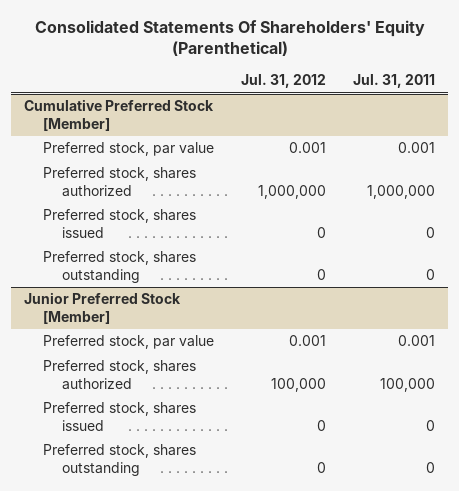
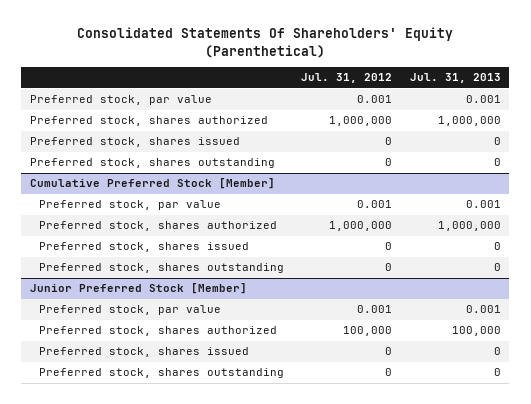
[352,74,435,89] Jul. 31, 2011 -> none
none -> [409,73,501,84] Jul. 31, 2013
none -> [29,95,212,106] Preferred stock, par value
none -> [29,116,268,127] Preferred stock, shares authorized
none -> [29,137,240,148] Preferred stock, shares issued
none -> [29,158,275,169] Preferred stock, shares outstanding

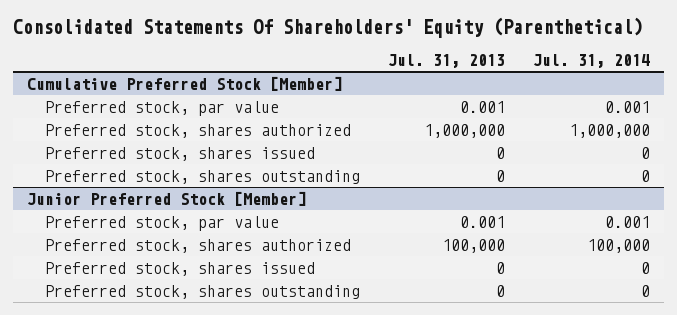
[301,73,393,84] Jul. 31, 2012 -> none
none -> [532,53,650,68] Jul. 31, 2014
[29,95,212,106] Preferred stock, par value -> none
[29,116,268,127] Preferred stock, shares authorized -> none
[29,137,240,148] Preferred stock, shares issued -> none
[29,158,275,169] Preferred stock, shares outstanding -> none

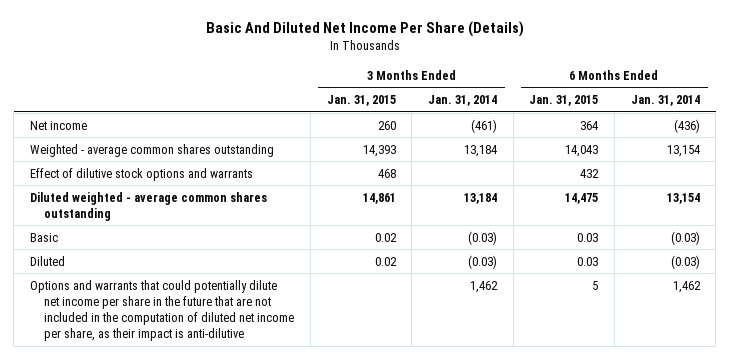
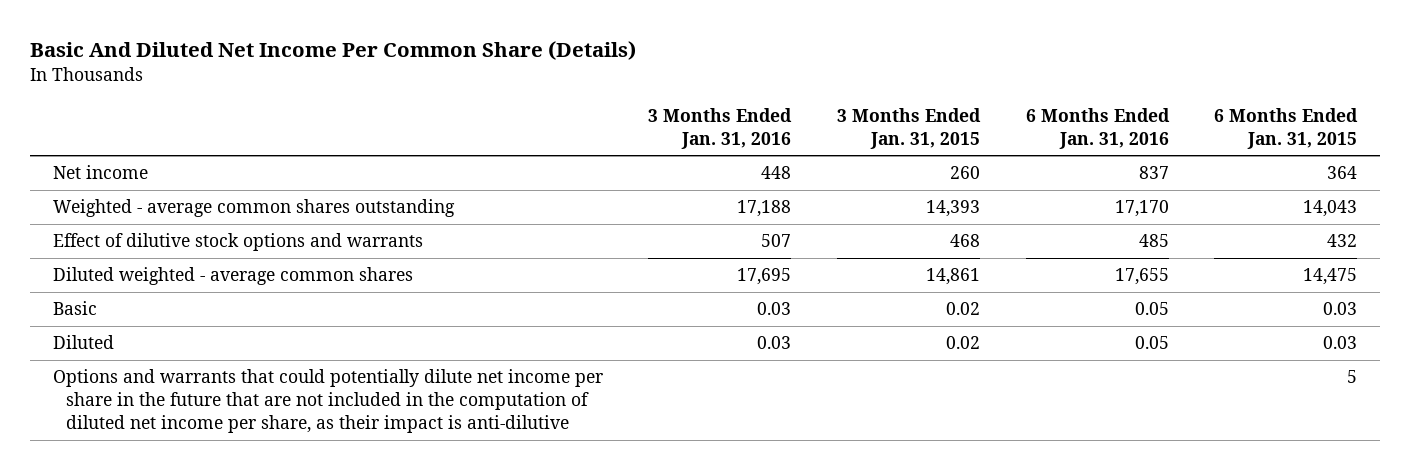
[205,21,524,38] Basic And Diluted Net Income Per Share (Details) -> [29,41,636,61] Basic And Diluted Net Income Per Common Share (Details)
[427,94,497,106] Jan. 31, 2014 -> none
[630,94,700,106] Jan. 31, 2014 -> none
none -> [648,107,793,149] 3 Months Ended Jan. 31, 2016
none -> [1025,107,1170,149] 6 Months Ended Jan. 31, 2016
[29,191,267,221] Diluted weighted - average common shares outstanding -> [52,267,413,286] Diluted weighted - average common shares

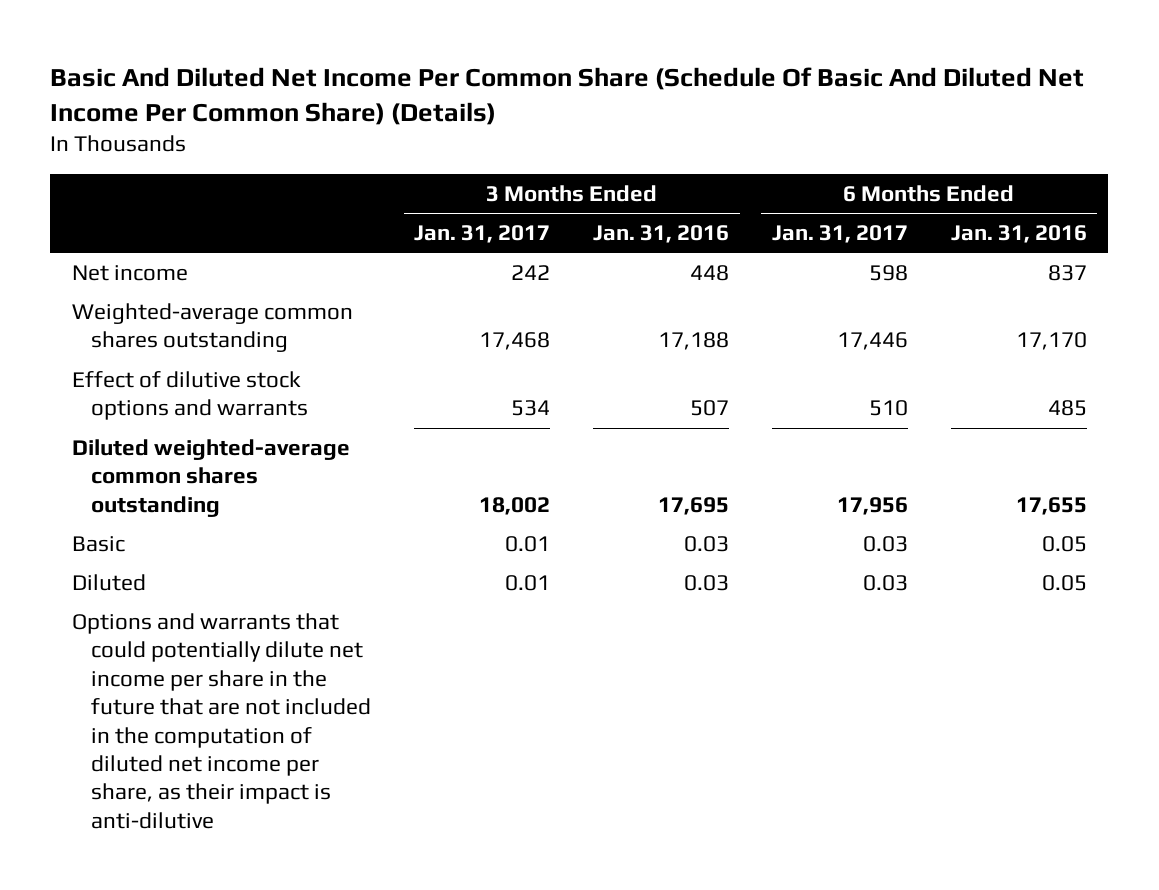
[29,41,636,61] Basic And Diluted Net Income Per Common Share (Details) -> [50,66,1085,125] Basic And Diluted Net Income Per Common Share (Schedule Of Basic And Diluted Net Income Per Common Share) (Details)
[836,107,981,149] 3 Months Ended Jan. 31, 2015 -> none
[1214,107,1359,149] 6 Months Ended Jan. 31, 2015 -> none
none -> [414,225,551,244] Jan. 31, 2017
none -> [771,225,908,244] Jan. 31, 2017
[52,199,455,218] Weighted - average common shares outstanding -> [71,302,353,353] Weighted-average common shares outstanding
[52,267,413,286] Diluted weighted - average common shares -> [71,438,350,517] Diluted weighted-average common shares outstanding

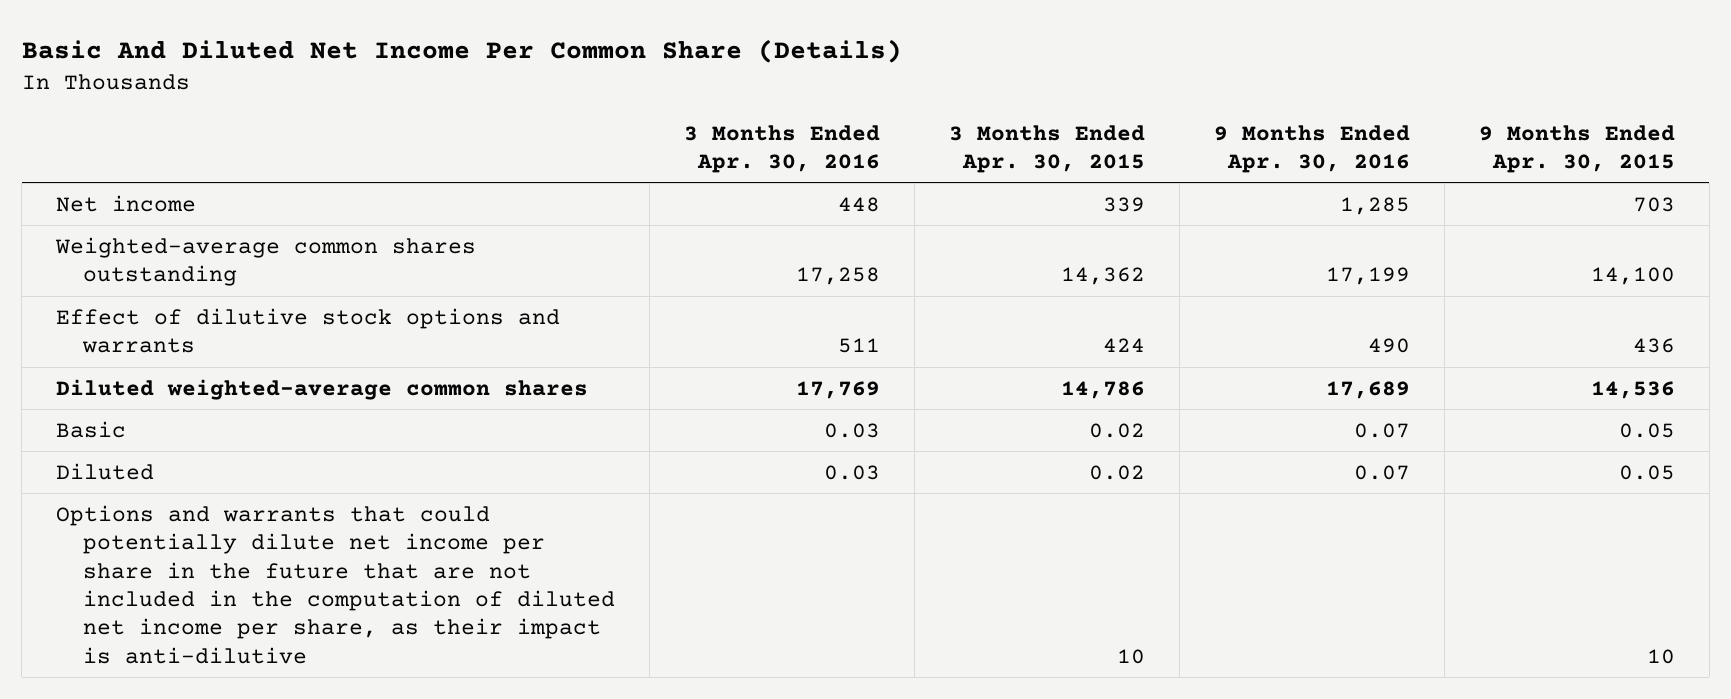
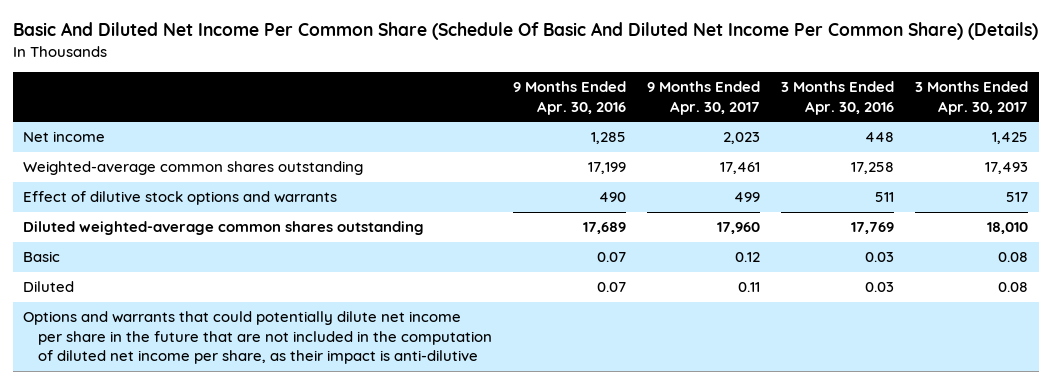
[21,38,902,63] Basic And Diluted Net Income Per Common Share (Details) -> [12,22,1038,41] Basic And Diluted Net Income Per Common Share (Schedule Of Basic And Diluted Net Income Per Common Share) (Details)
[949,124,1146,173] 3 Months Ended Apr. 30, 2015 -> none
[1478,124,1675,173] 9 Months Ended Apr. 30, 2015 -> none
none -> [647,81,761,115] 9 Months Ended Apr. 30, 2017
none -> [915,81,1029,115] 3 Months Ended Apr. 30, 2017
[56,378,589,400] Diluted weighted-average common shares -> [23,221,425,236] Diluted weighted-average common shares outstanding

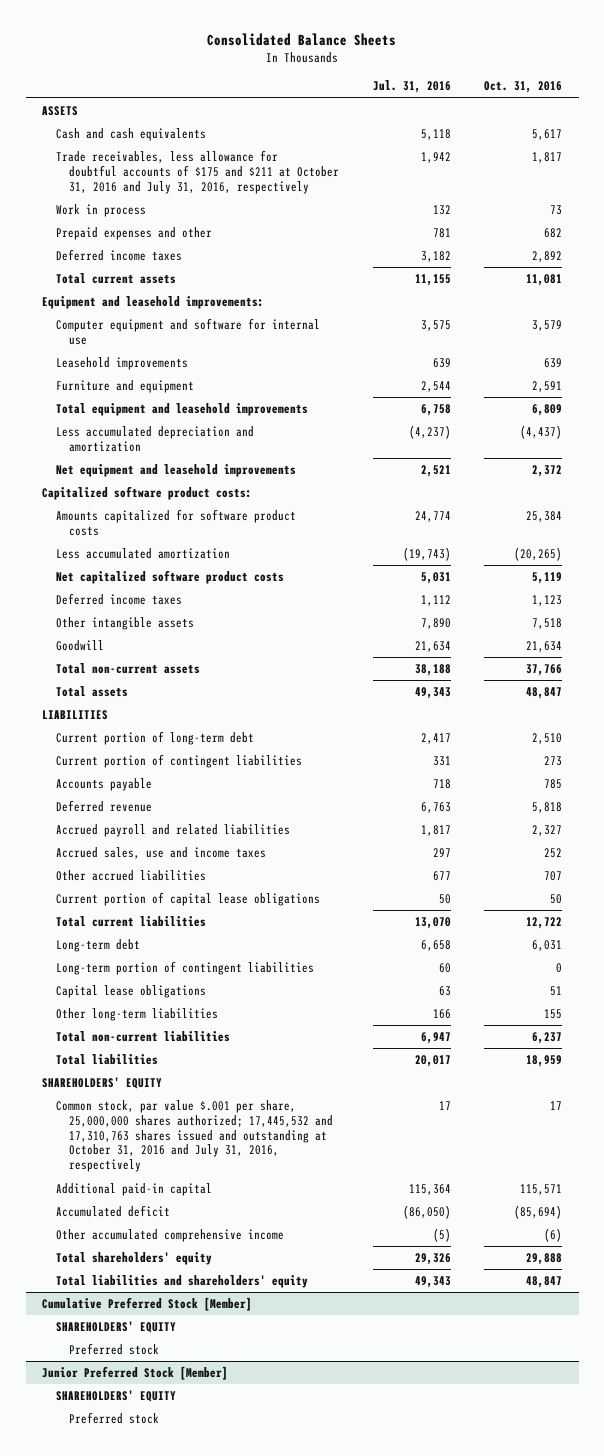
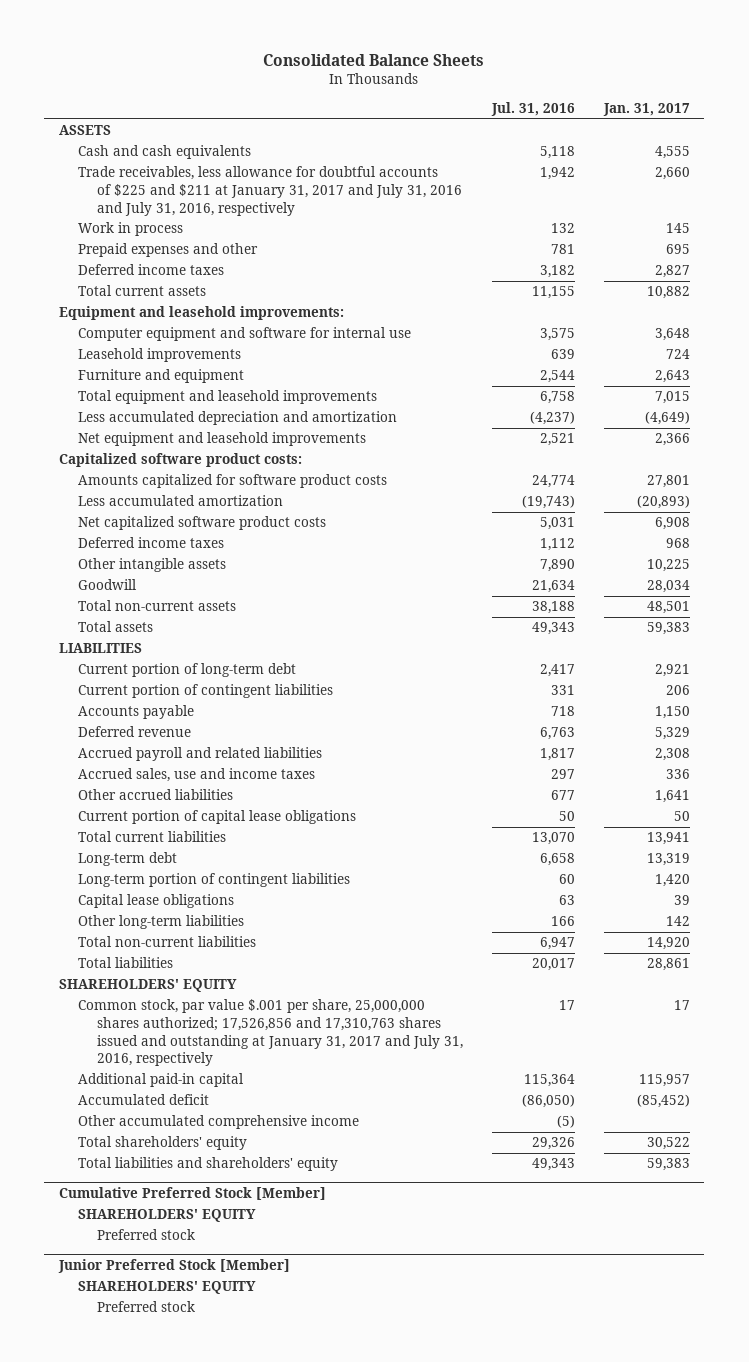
[483,81,562,94] Oct. 31, 2016 -> none
none -> [602,103,690,117] Jan. 31, 2017
[55,150,340,194] Trade receivables, less allowance for doubtful accounts of $175 and $211 at October 31, 2016 and July 31, 2016, respectively -> [78,166,463,216] Trade receivables, less allowance for doubtful accounts of $225 and $211 at January 31, 2017 and July 31, 2016 and July 31, 2016, respectively
[55,1100,334,1173] Common stock, par value $.001 per share, 25,000,000 shares authorized; 17,445,532 and 17,310,763 shares issued and outstanding at October 31, 2016 and July 31, 2016, respectively -> [78,999,464,1067] Common stock, par value $.001 per share, 25,000,000 shares authorized; 17,526,856 and 17,310,763 shares issued and outstanding at January 31, 2017 and July 31, 2016, respectively

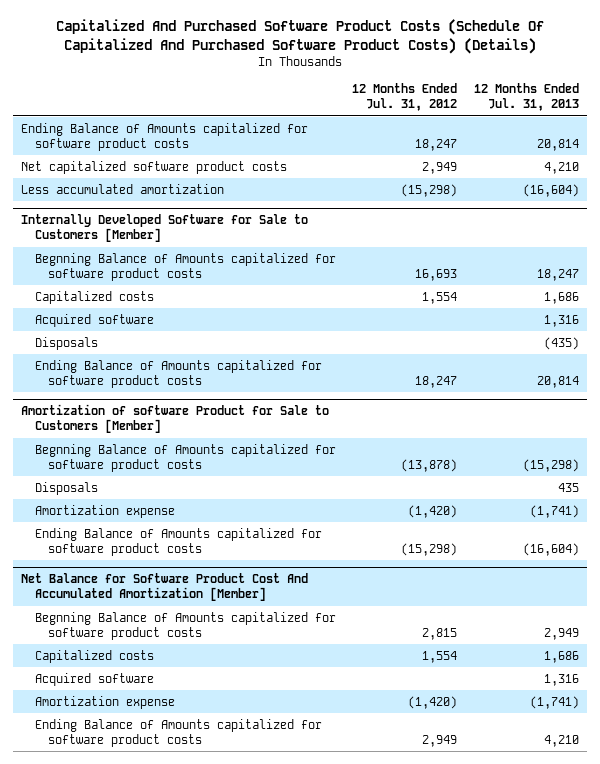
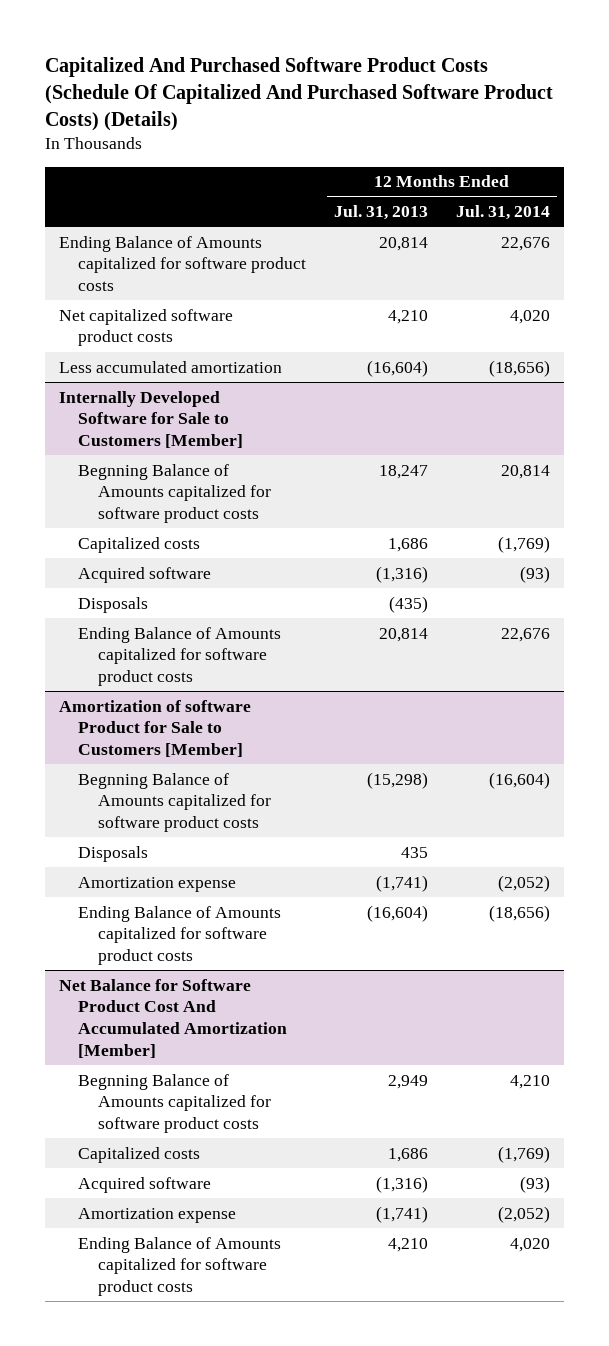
[352,83,458,112] 12 Months Ended Jul. 31, 2012 -> none
none -> [456,205,551,221] Jul. 31, 2014
[543,314,579,327] 1,316 -> [376,565,429,583] (1,316)
[543,673,579,686] 1,316 -> [376,1175,429,1193] (1,316)

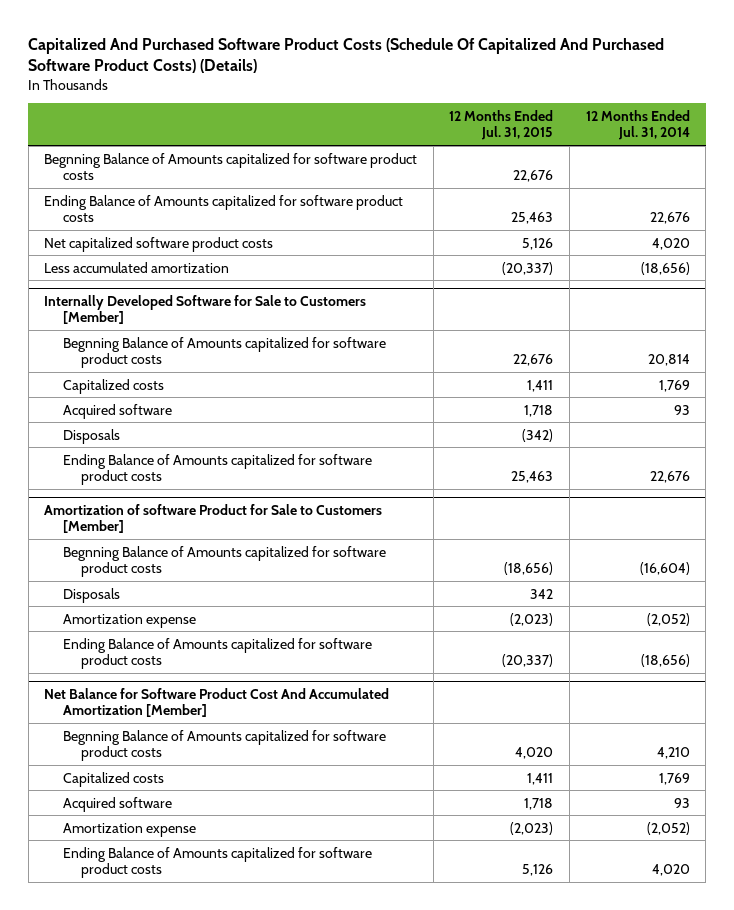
[334,205,429,221] Jul. 31, 2013 -> none
none -> [449,109,554,141] 12 Months Ended Jul. 31, 2015
none -> [44,152,418,181] Begnning Balance of Amounts capitalized for software product costs
[498,535,551,553] (1,769) -> [658,379,690,392] 1,769
[520,565,551,583] (93) -> [673,404,690,415] 93
[498,1145,551,1163] (1,769) -> [658,772,690,785] 1,769
[520,1175,551,1193] (93) -> [673,797,690,808] 93

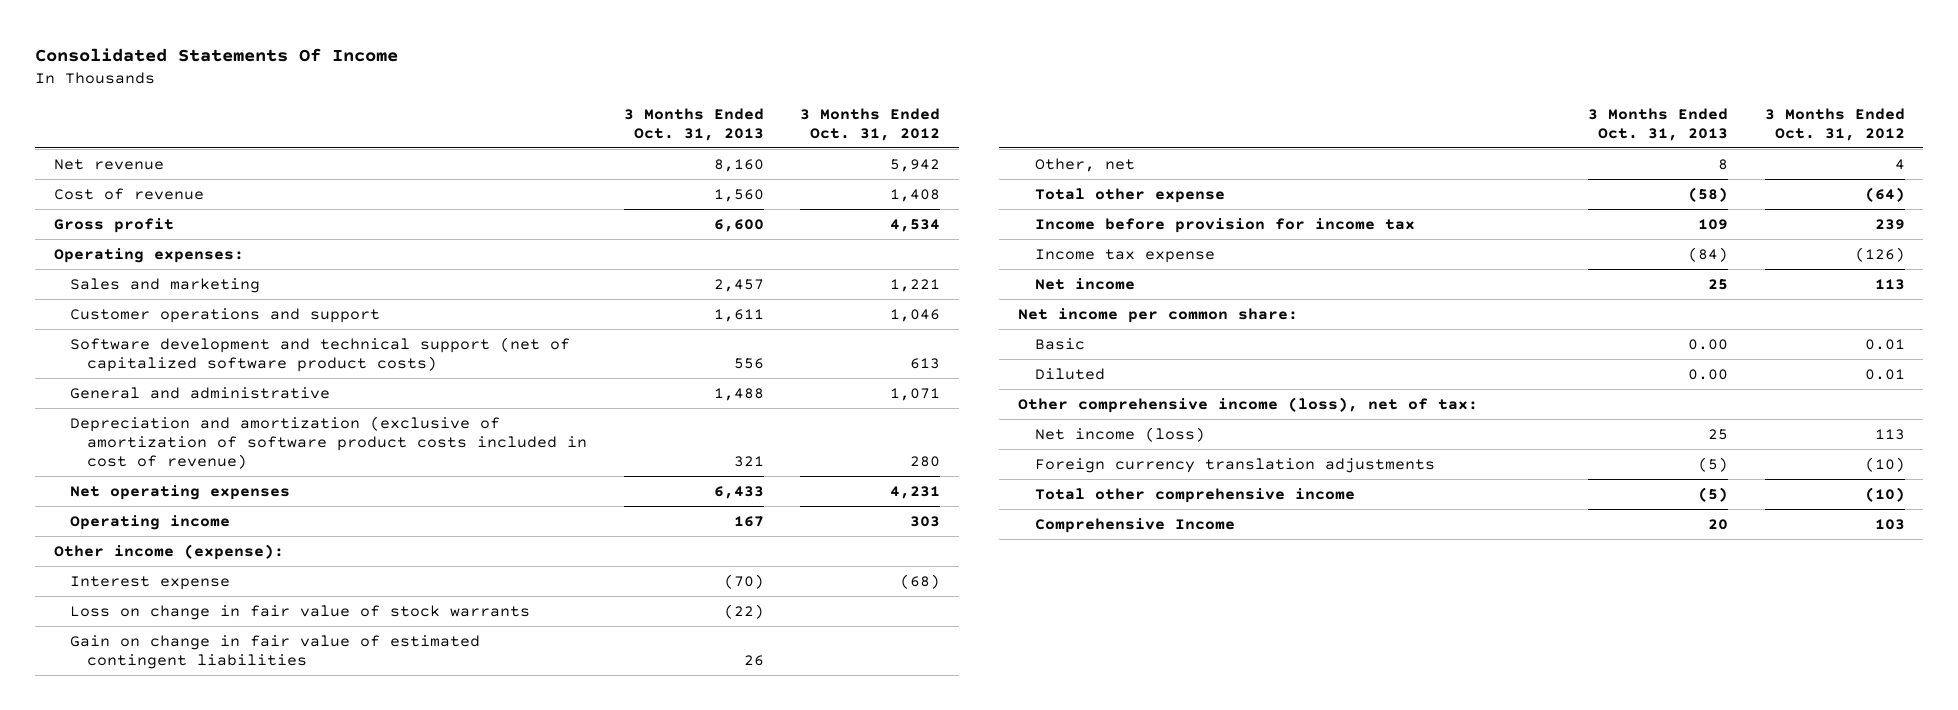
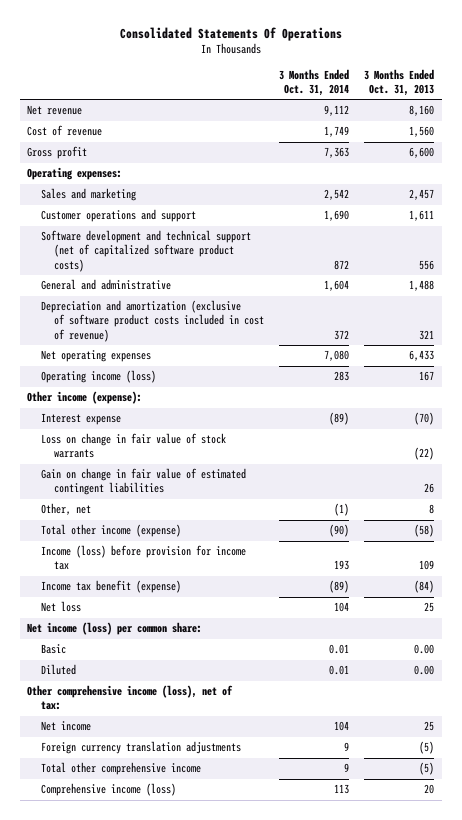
[35,47,399,62] Consolidated Statements Of Income -> [119,26,342,41] Consolidated Statements Of Operations
[800,107,941,141] 3 Months Ended Oct. 31, 2012 -> none
none -> [279,68,350,97] 3 Months Ended Oct. 31, 2014
[70,415,588,469] Depreciation and amortization (exclusive of amortization of software product costs included in cost of revenue) -> [40,300,265,342] Depreciation and amortization (exclusive of software product costs included in cost of revenue)
[70,514,231,530] Operating income -> [40,370,156,384] Operating income (loss)
[1034,187,1225,203] Total other expense -> [40,524,181,538] Total other income (expense)
[1034,217,1415,233] Income before provision for income tax -> [40,545,246,571] Income (loss) before provision for income tax
[1034,248,1215,263] Income tax expense -> [40,580,181,594] Income tax benefit (expense)
none -> [40,601,81,613] Net loss
[1017,307,1298,323] Net income per common share: -> [27,622,203,636] Net income (loss) per common share:
[1034,426,1205,442] Net income (loss) -> none
[1034,277,1135,290] Net income -> [40,721,91,732] Net income
[1034,517,1235,533] Comprehensive Income -> [40,783,176,797] Comprehensive income (loss)

